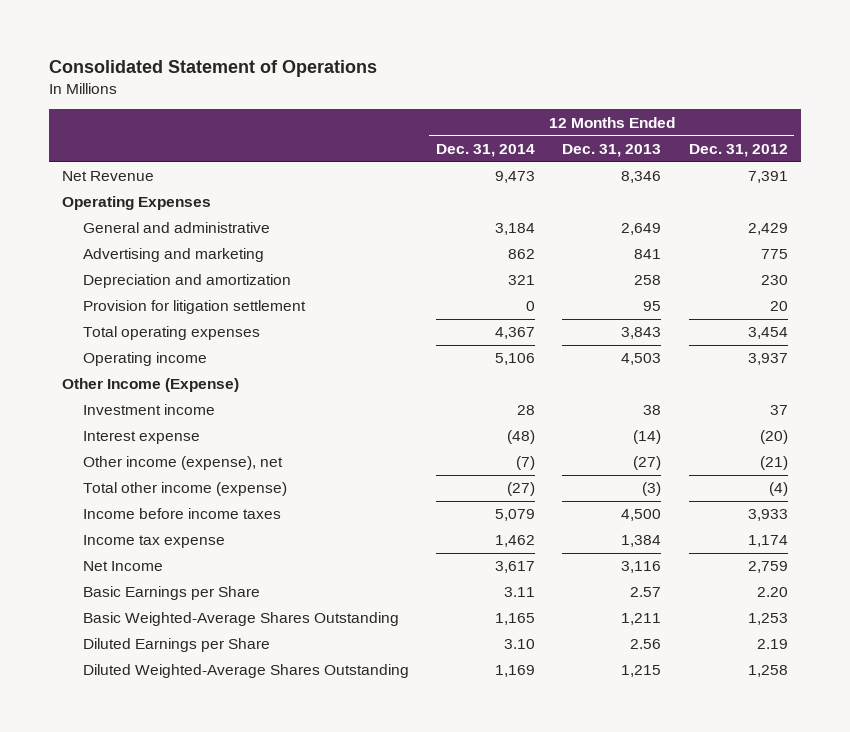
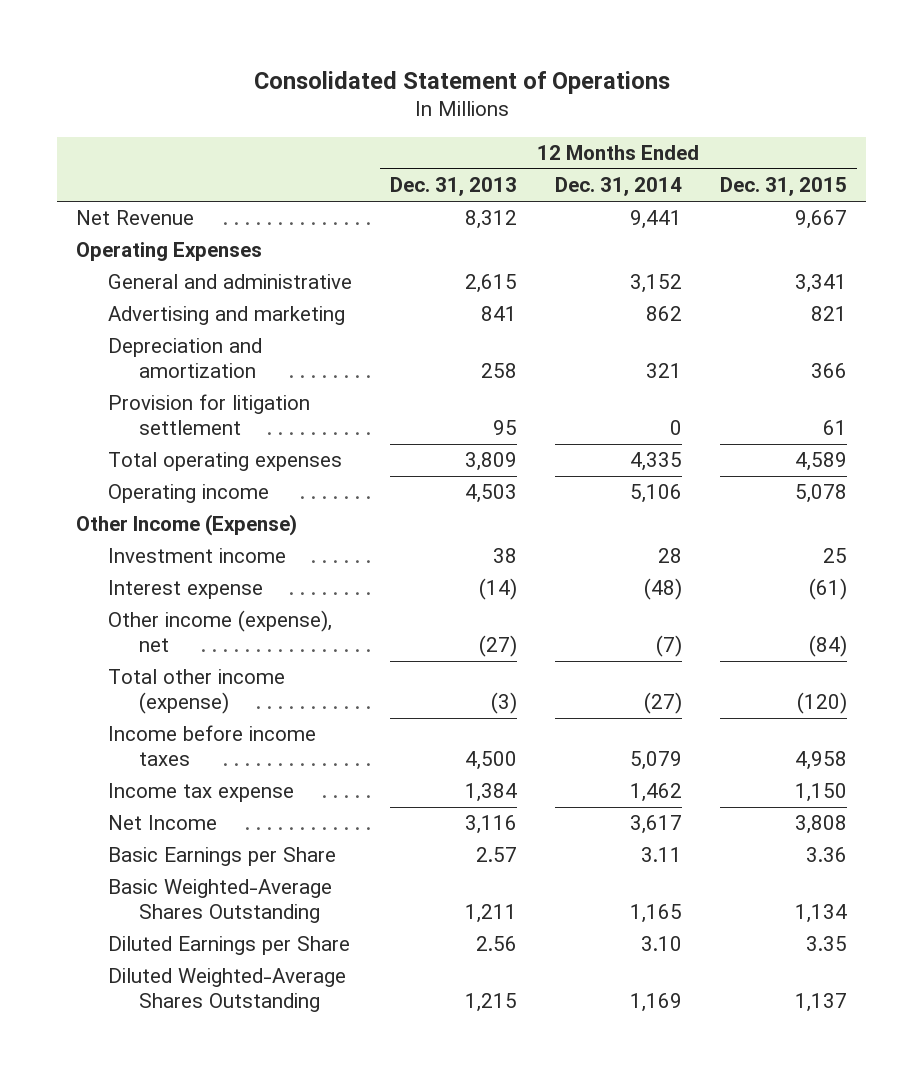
[688,143,788,157] Dec. 31, 2012 -> none
none -> [720,177,848,197] Dec. 31, 2015
[495,171,536,184] 9,473 -> [629,210,682,230] 9,441
[621,171,662,184] 8,346 -> [464,210,517,230] 8,312
[495,223,536,236] 3,184 -> [629,274,682,294] 3,152
[621,223,662,236] 2,649 -> [464,274,517,294] 2,615
[495,327,536,340] 4,367 -> [629,452,682,472] 4,335
[621,327,662,340] 3,843 -> [464,452,517,472] 3,809

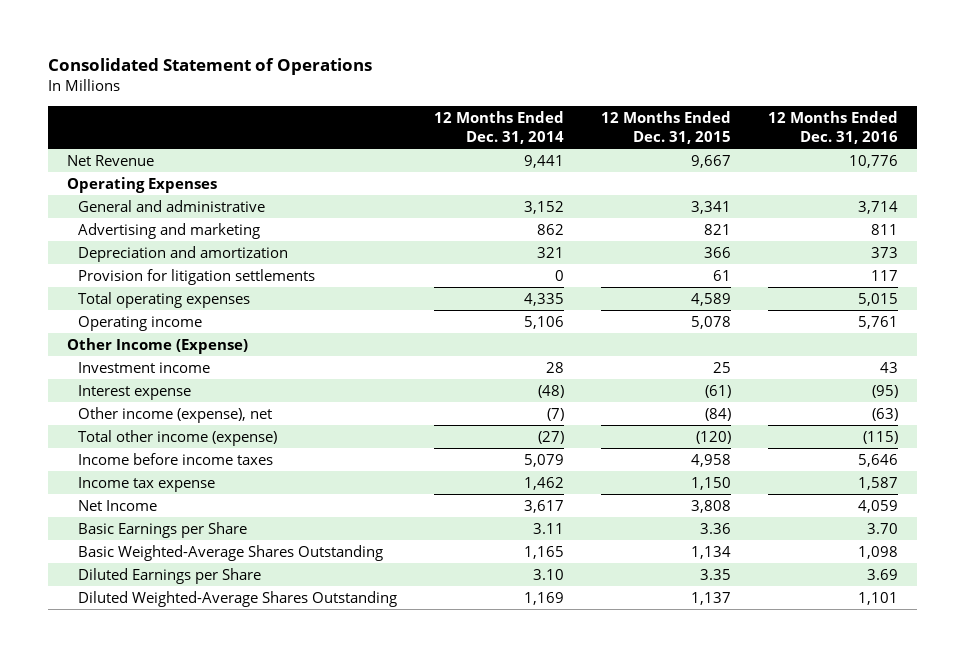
[389,177,517,197] Dec. 31, 2013 -> none
none -> [768,111,899,144] 12 Months Ended Dec. 31, 2016
[107,394,310,436] Provision for litigation settlement -> [77,268,315,285] Provision for litigation settlements

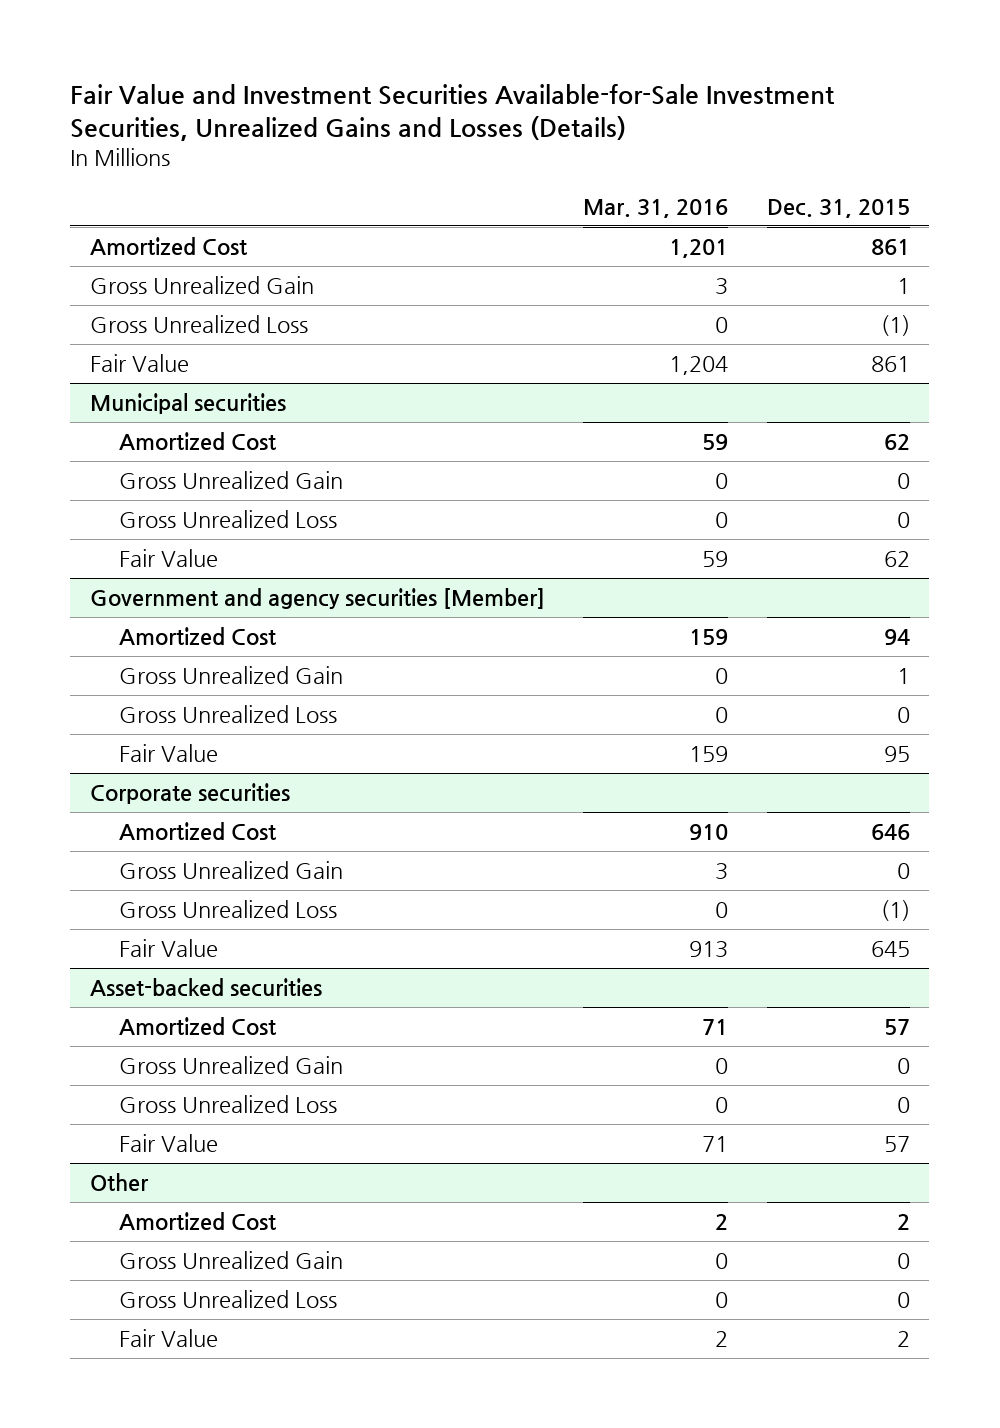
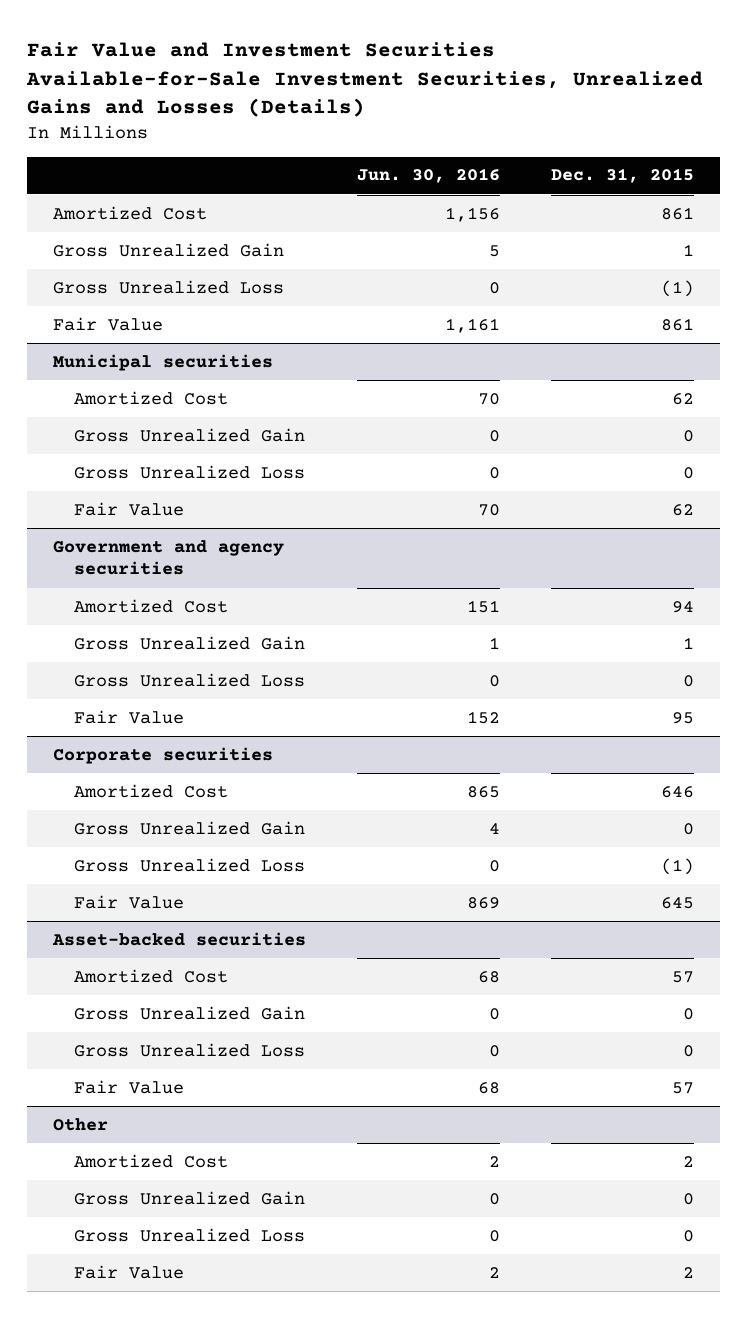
[583,198,729,218] Mar. 31, 2016 -> none
none -> [357,168,501,184] Jun. 30, 2016
[89,587,545,609] Government and agency securities [Member] -> [52,539,284,576] Government and agency securities

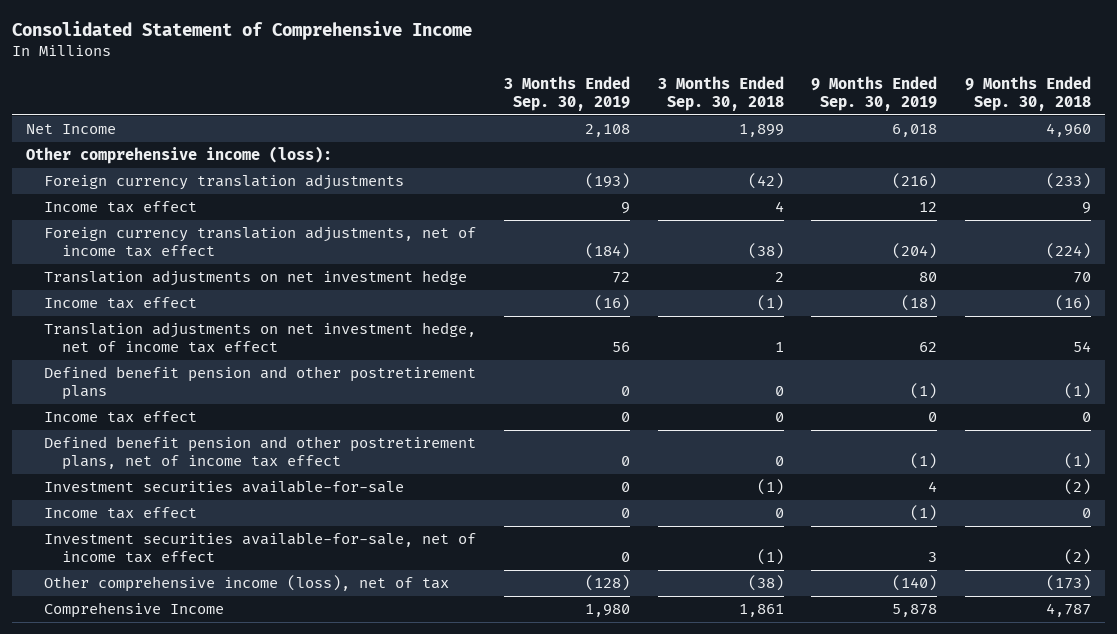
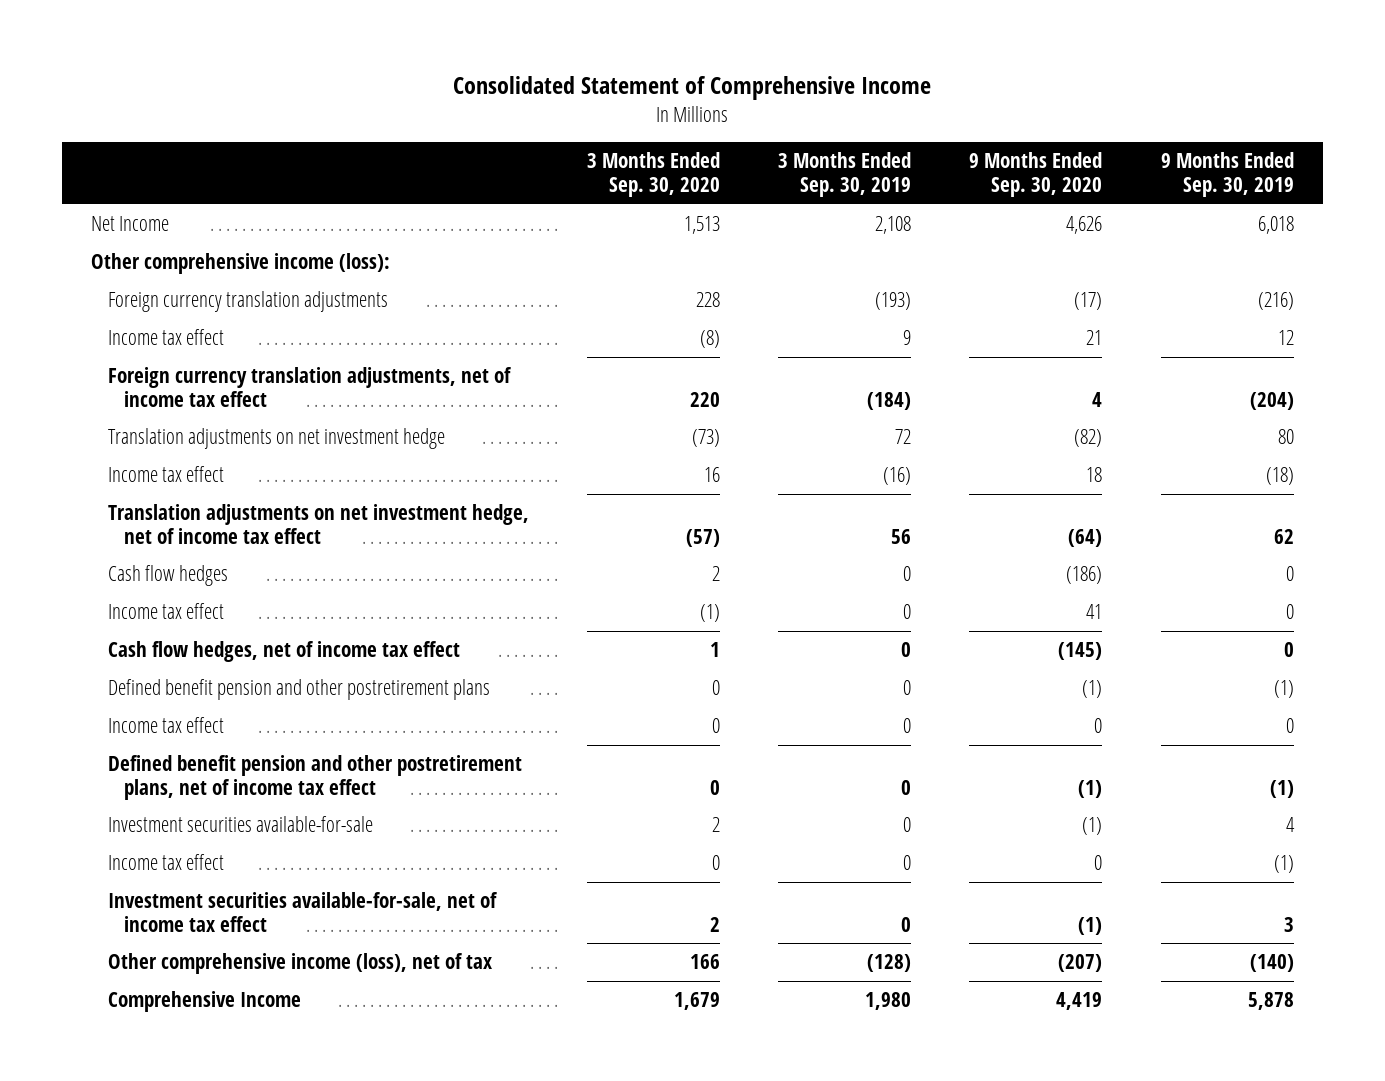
[657,76,784,111] 3 Months Ended Sep. 30, 2018 -> none
[965,76,1092,111] 9 Months Ended Sep. 30, 2018 -> none
none -> [586,152,720,198] 3 Months Ended Sep. 30, 2020
none -> [969,152,1103,198] 9 Months Ended Sep. 30, 2020
none -> [107,565,228,587] Cash flow hedges
none -> [107,603,224,620] Income tax effect
none -> [107,641,460,663] Cash flow hedges, net of income tax effect

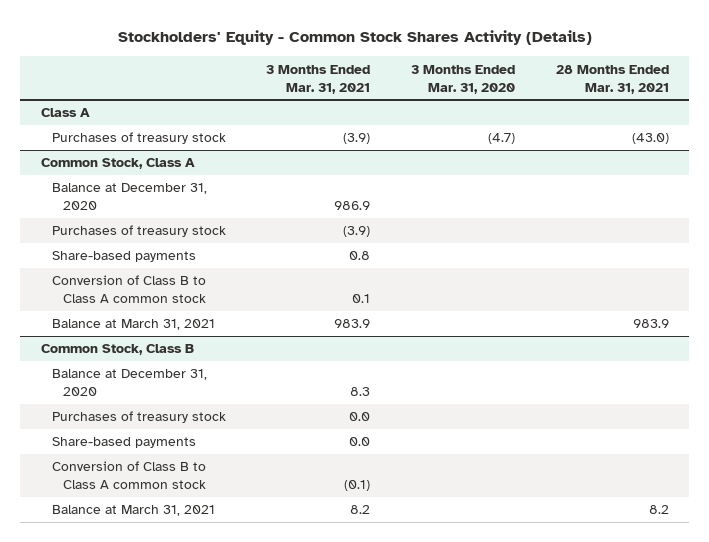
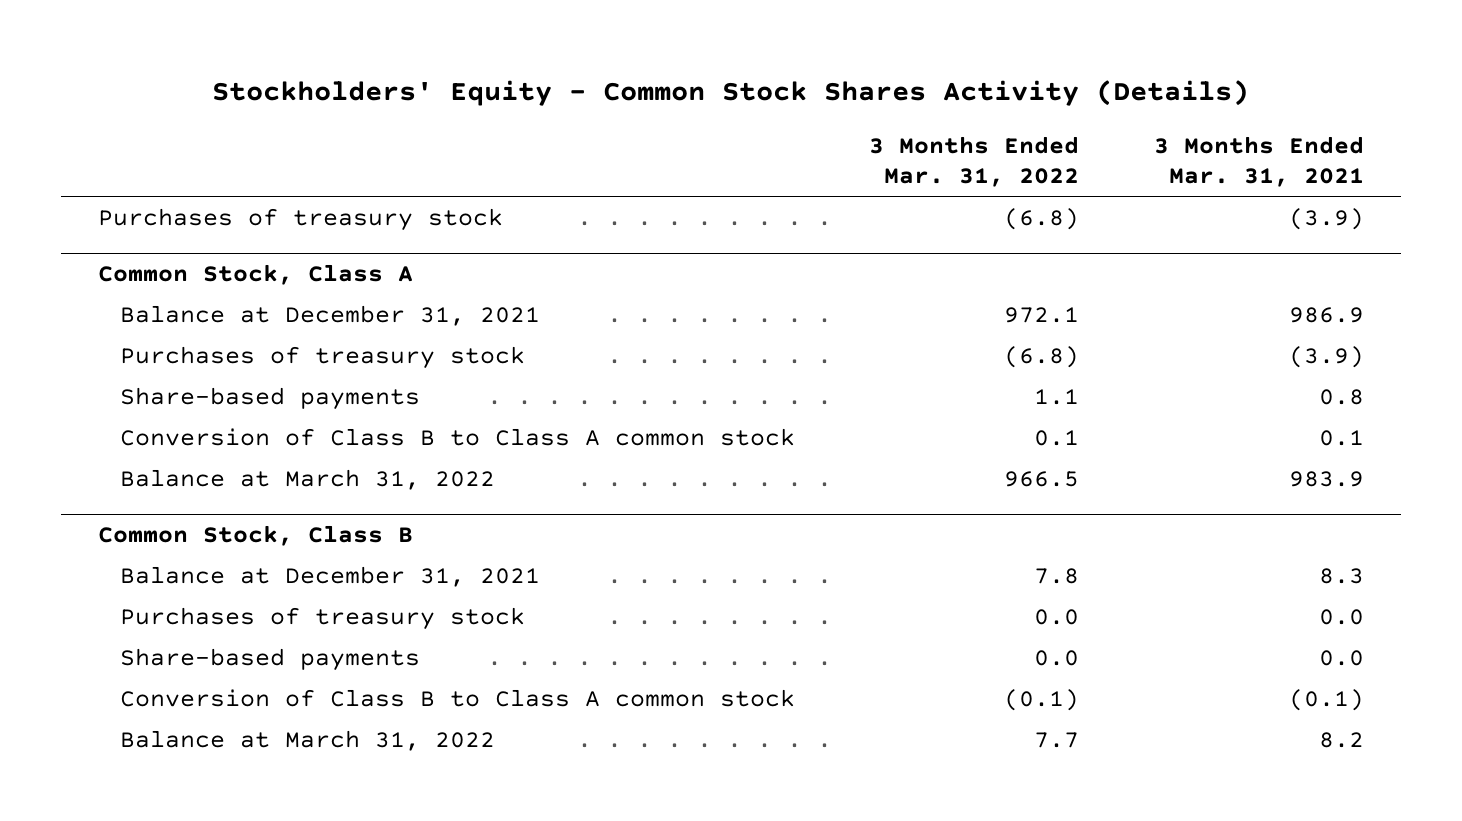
[411,64,516,94] 3 Months Ended Mar. 31, 2020 -> none
[555,64,669,94] 28 Months Ended Mar. 31, 2021 -> none
none -> [869,136,1080,188] 3 Months Ended Mar. 31, 2022
[40,108,90,118] Class A -> none
[51,183,207,211] Balance at December 31, 2020 -> [120,304,541,326] Balance at December 31, 2021
[51,319,215,331] Balance at March 31, 2021 -> [120,468,496,490] Balance at March 31, 2022
[51,369,207,397] Balance at December 31, 2020 -> [120,565,541,587] Balance at December 31, 2021
[51,505,215,517] Balance at March 31, 2021 -> [120,729,496,751] Balance at March 31, 2022

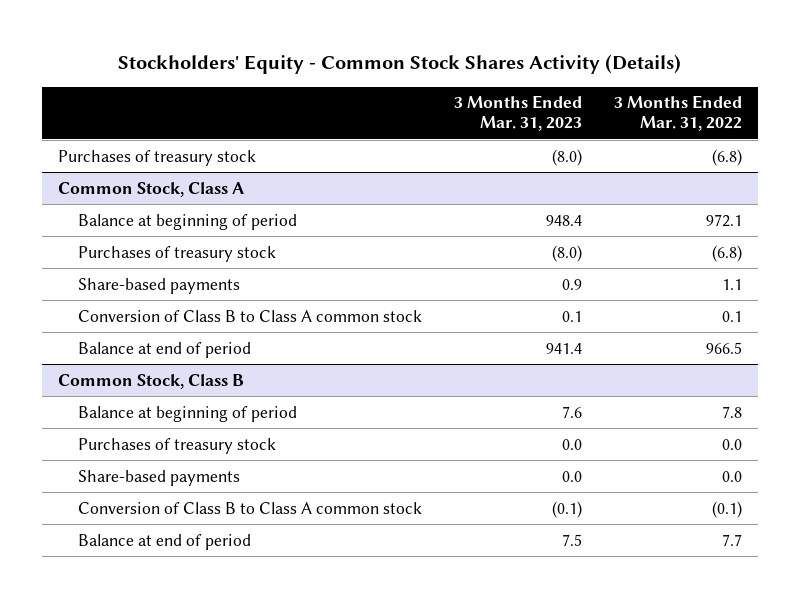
[1153,136,1364,188] 3 Months Ended Mar. 31, 2021 -> none
none -> [454,95,583,132] 3 Months Ended Mar. 31, 2023
[120,304,541,326] Balance at December 31, 2021 -> [78,213,298,230] Balance at beginning of period
[120,468,496,490] Balance at March 31, 2022 -> [78,341,252,358] Balance at end of period
[120,565,541,587] Balance at December 31, 2021 -> [78,405,298,422] Balance at beginning of period
[120,729,496,751] Balance at March 31, 2022 -> [78,533,252,550] Balance at end of period

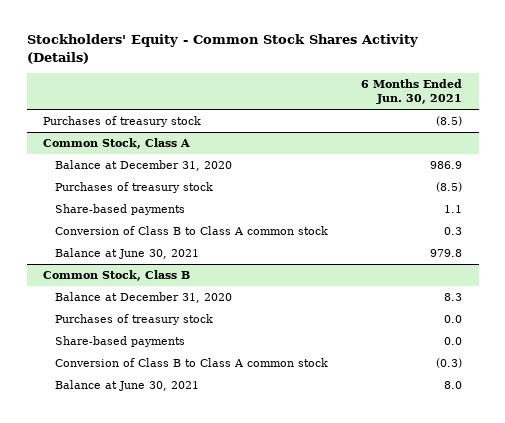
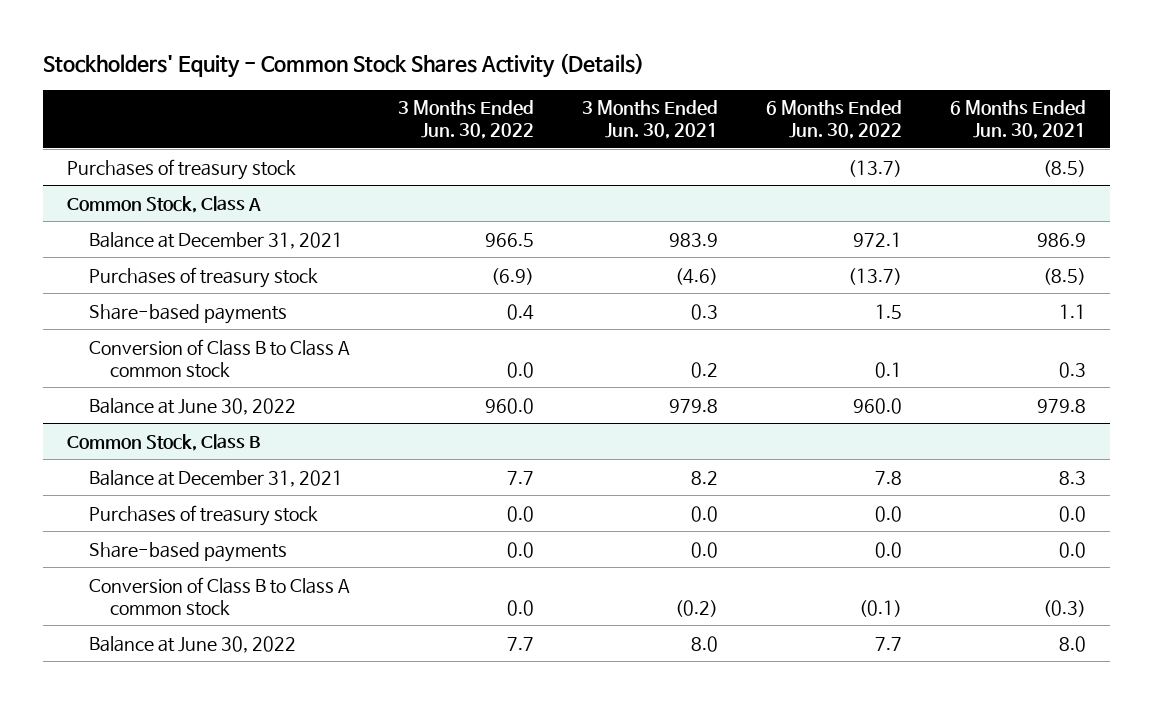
none -> [397,100,534,140] 3 Months Ended Jun. 30, 2022
none -> [581,100,718,140] 3 Months Ended Jun. 30, 2021
none -> [765,100,902,140] 6 Months Ended Jun. 30, 2022
[55,160,233,172] Balance at December 31, 2020 -> [88,231,343,249] Balance at December 31, 2021
[55,248,200,260] Balance at June 30, 2021 -> [88,397,296,415] Balance at June 30, 2022
[55,292,233,304] Balance at December 31, 2020 -> [88,469,343,487] Balance at December 31, 2021
[55,380,200,392] Balance at June 30, 2021 -> [88,635,296,653] Balance at June 30, 2022

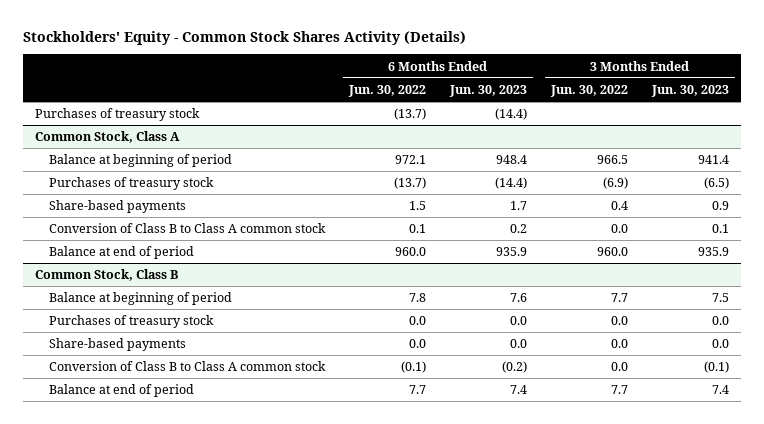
[581,100,718,140] 3 Months Ended Jun. 30, 2021 -> none
[949,100,1086,140] 6 Months Ended Jun. 30, 2021 -> none
none -> [449,84,528,97] Jun. 30, 2023
none -> [650,84,729,97] Jun. 30, 2023
[88,231,343,249] Balance at December 31, 2021 -> [49,154,233,168] Balance at beginning of period
[88,397,296,415] Balance at June 30, 2022 -> [49,246,195,260] Balance at end of period
[88,469,343,487] Balance at December 31, 2021 -> [49,292,233,306] Balance at beginning of period
[88,635,296,653] Balance at June 30, 2022 -> [49,384,195,398] Balance at end of period

